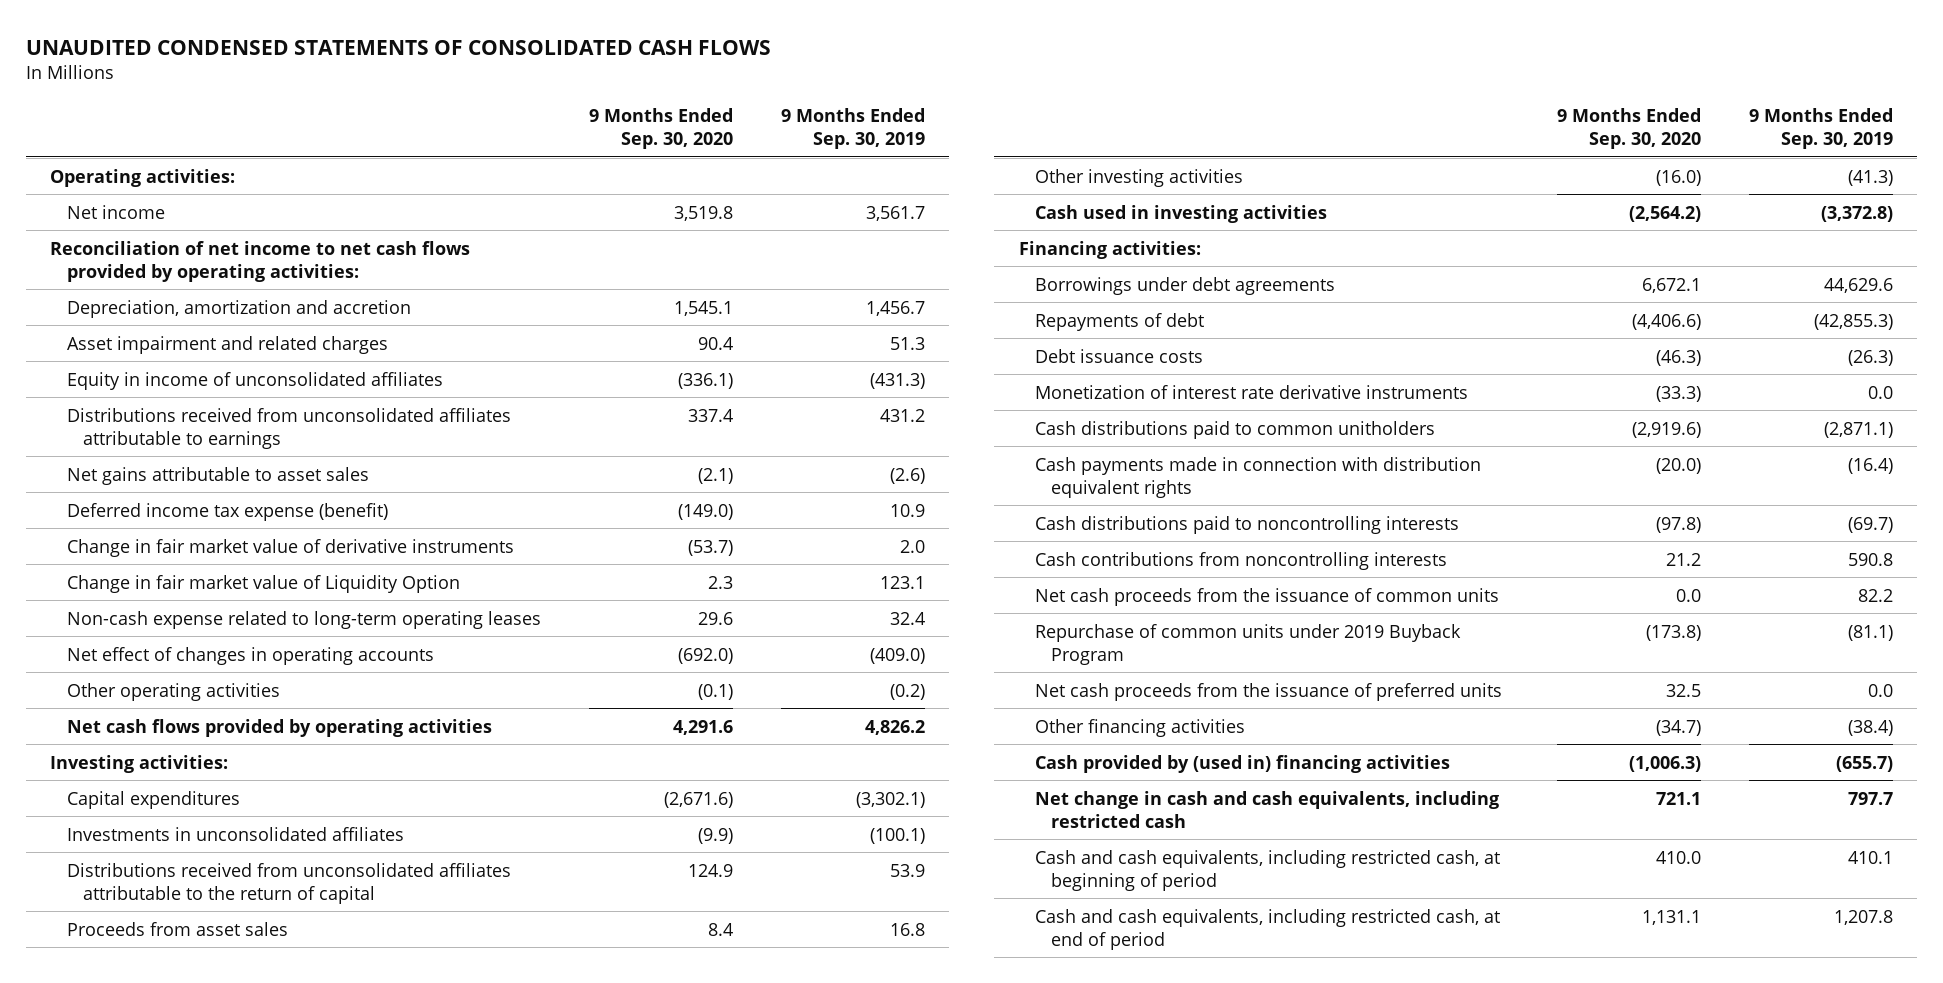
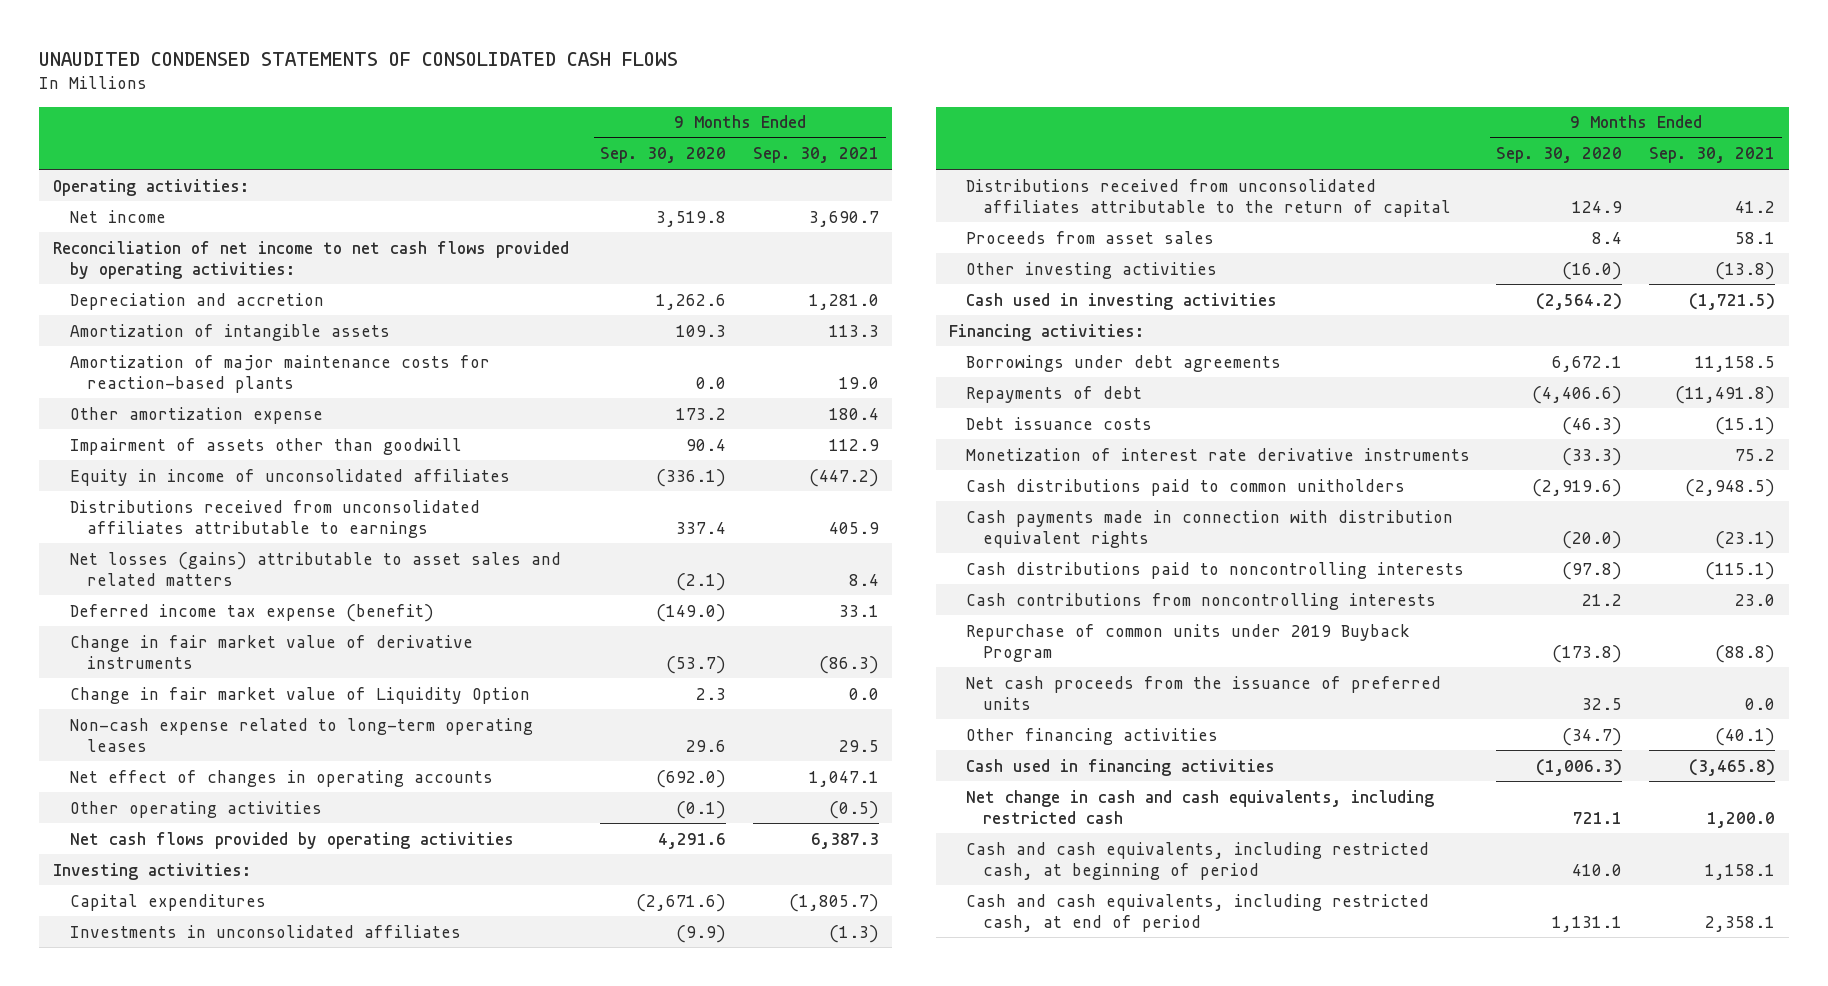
[780,108,925,150] 9 Months Ended Sep. 30, 2019 -> none
none -> [753,147,880,164] Sep. 30, 2021
[66,335,388,354] Asset impairment and related charges -> none
[66,299,411,318] Depreciation, amortization and accretion -> [69,292,324,310] Depreciation and accretion
[673,300,733,316] 1,545.1 -> [656,293,727,310] 1,262.6
none -> [69,323,390,341] Amortization of intangible assets
none -> [69,354,490,393] Amortization of major maintenance costs for reaction-based plants
none -> [69,406,323,424] Other amortization expense
none -> [69,437,462,455] Impairment of assets other than goodwill
[66,466,369,485] Net gains attributable to asset sales -> [69,551,561,586] Net losses (gains) attributable to asset sales and related matters
[1034,587,1499,606] Net cash proceeds from the issuance of common units -> none
[1034,754,1450,773] Cash provided by (used in) financing activities -> [965,758,1275,776] Cash used in financing activities

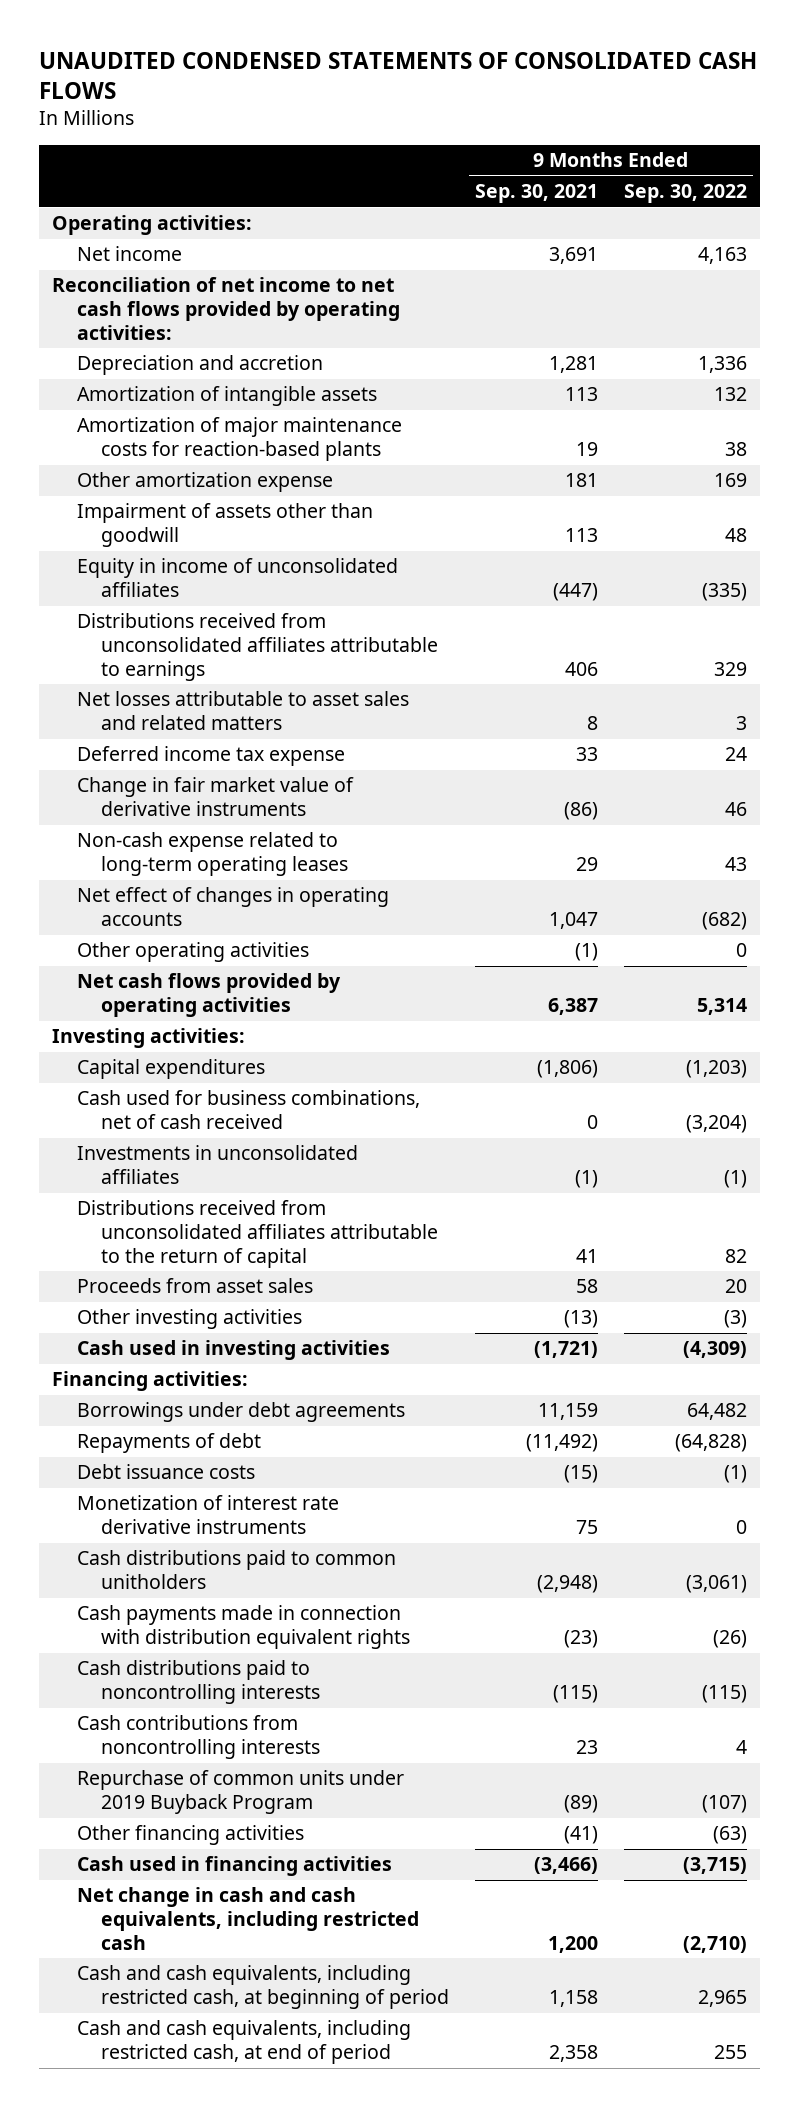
[600,147,727,164] Sep. 30, 2020 -> none
none -> [624,184,748,204] Sep. 30, 2022
[809,210,880,227] 3,690.7 -> [549,247,599,265] 3,691
[69,686,530,704] Change in fair market value of Liquidity Option -> none
[809,293,880,310] 1,281.0 -> [549,356,599,374] 1,281
[829,324,880,337] 113.3 -> [565,387,599,402] 113
[839,376,880,389] 19.0 -> [576,442,599,457] 19
[829,407,880,420] 180.4 -> [565,473,599,488] 181
[829,438,880,451] 112.9 -> [565,528,599,543] 113
[809,468,880,487] (447.2) -> [553,583,599,602] (447)
[829,521,880,534] 405.9 -> [565,661,599,676] 406
[69,551,561,586] Net losses (gains) attributable to asset sales and related matters -> [76,691,409,731] Net losses attributable to asset sales and related matters
[849,573,880,586] 8.4 -> [587,716,599,731] 8
[69,603,434,622] Deferred income tax expense (benefit) -> [76,746,345,767] Deferred income tax expense
[839,604,880,617] 33.1 -> [576,747,599,762] 33
[819,655,880,674] (86.3) -> [564,802,599,821] (86)
[839,739,880,752] 29.5 -> [576,857,599,872] 29
[809,770,880,787] 1,047.1 -> [549,912,599,930] 1,047
[829,800,880,819] (0.5) -> [575,943,599,962] (1)
[811,832,880,849] 6,387.3 -> [548,998,599,1016] 6,387
[789,893,880,912] (1,805.7) -> [537,1060,599,1079] (1,806)
none -> [76,1090,420,1130] Cash used for business combinations, net of cash received
[829,924,880,943] (1.3) -> [575,1170,599,1189] (1)
[1735,200,1776,213] 41.2 -> [576,1248,599,1263] 41
[1735,231,1776,244] 58.1 -> [576,1279,599,1294] 58
[1715,261,1776,280] (13.8) -> [564,1310,599,1329] (13)
[1689,292,1776,310] (1,721.5) -> [534,1341,599,1359] (1,721)
[965,675,1441,710] Net cash proceeds from the issuance of preferred units -> none
[1695,355,1776,372] 11,158.5 -> [538,1403,599,1421] 11,159
[1675,385,1776,404] (11,491.8) -> [526,1434,599,1453] (11,492)
[1715,416,1776,435] (15.1) -> [564,1465,599,1484] (15)
[1735,448,1776,461] 75.2 -> [576,1520,599,1535] 75
[1685,478,1776,497] (2,948.5) -> [537,1575,599,1594] (2,948)
[1715,530,1776,549] (23.1) -> [564,1630,599,1649] (23)
[1705,561,1776,580] (115.1) -> [553,1685,599,1704] (115)
[1735,593,1776,606] 23.0 -> [576,1740,599,1755] 23
[1715,644,1776,663] (88.8) -> [564,1795,599,1814] (89)
[1715,727,1776,746] (40.1) -> [564,1826,599,1845] (41)
[1689,758,1776,776] (3,465.8) -> [534,1857,599,1875] (3,466)
[1707,811,1776,828] 1,200.0 -> [548,1935,599,1953] 1,200
[1705,863,1776,880] 1,158.1 -> [549,1990,599,2008] 1,158
[1705,915,1776,932] 2,358.1 -> [549,2045,599,2063] 2,358

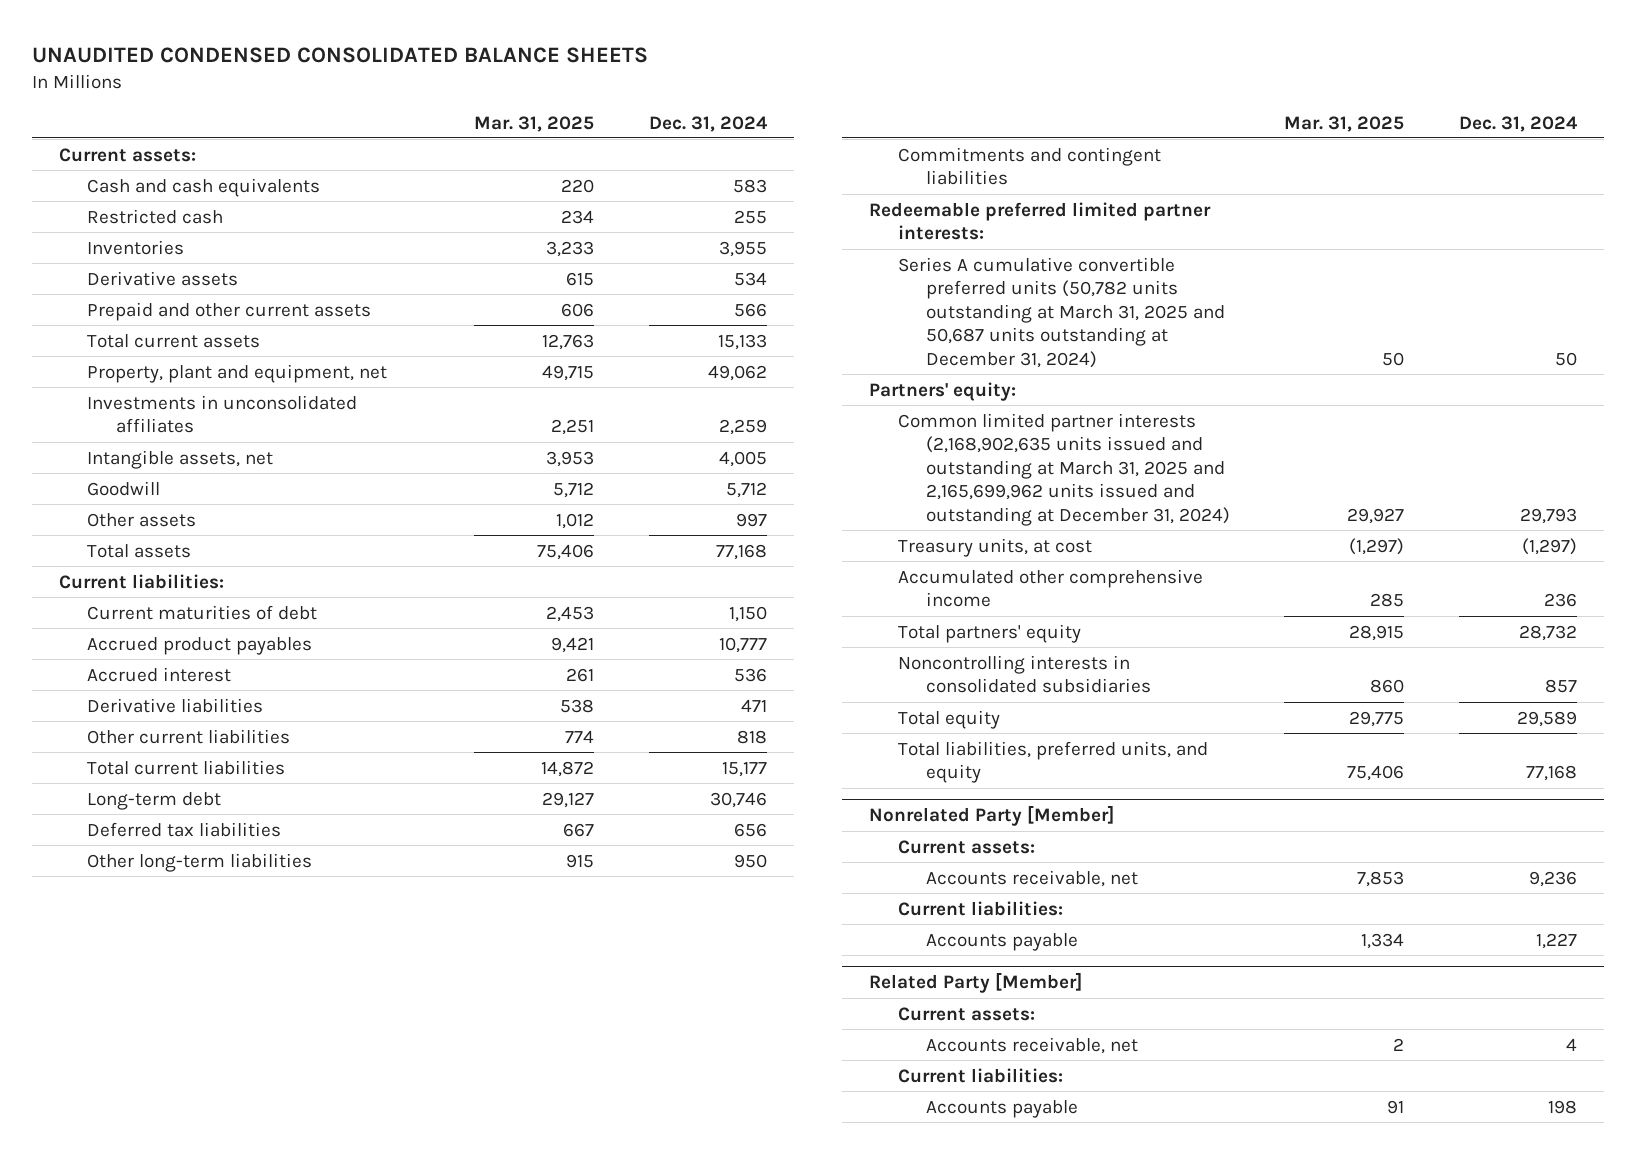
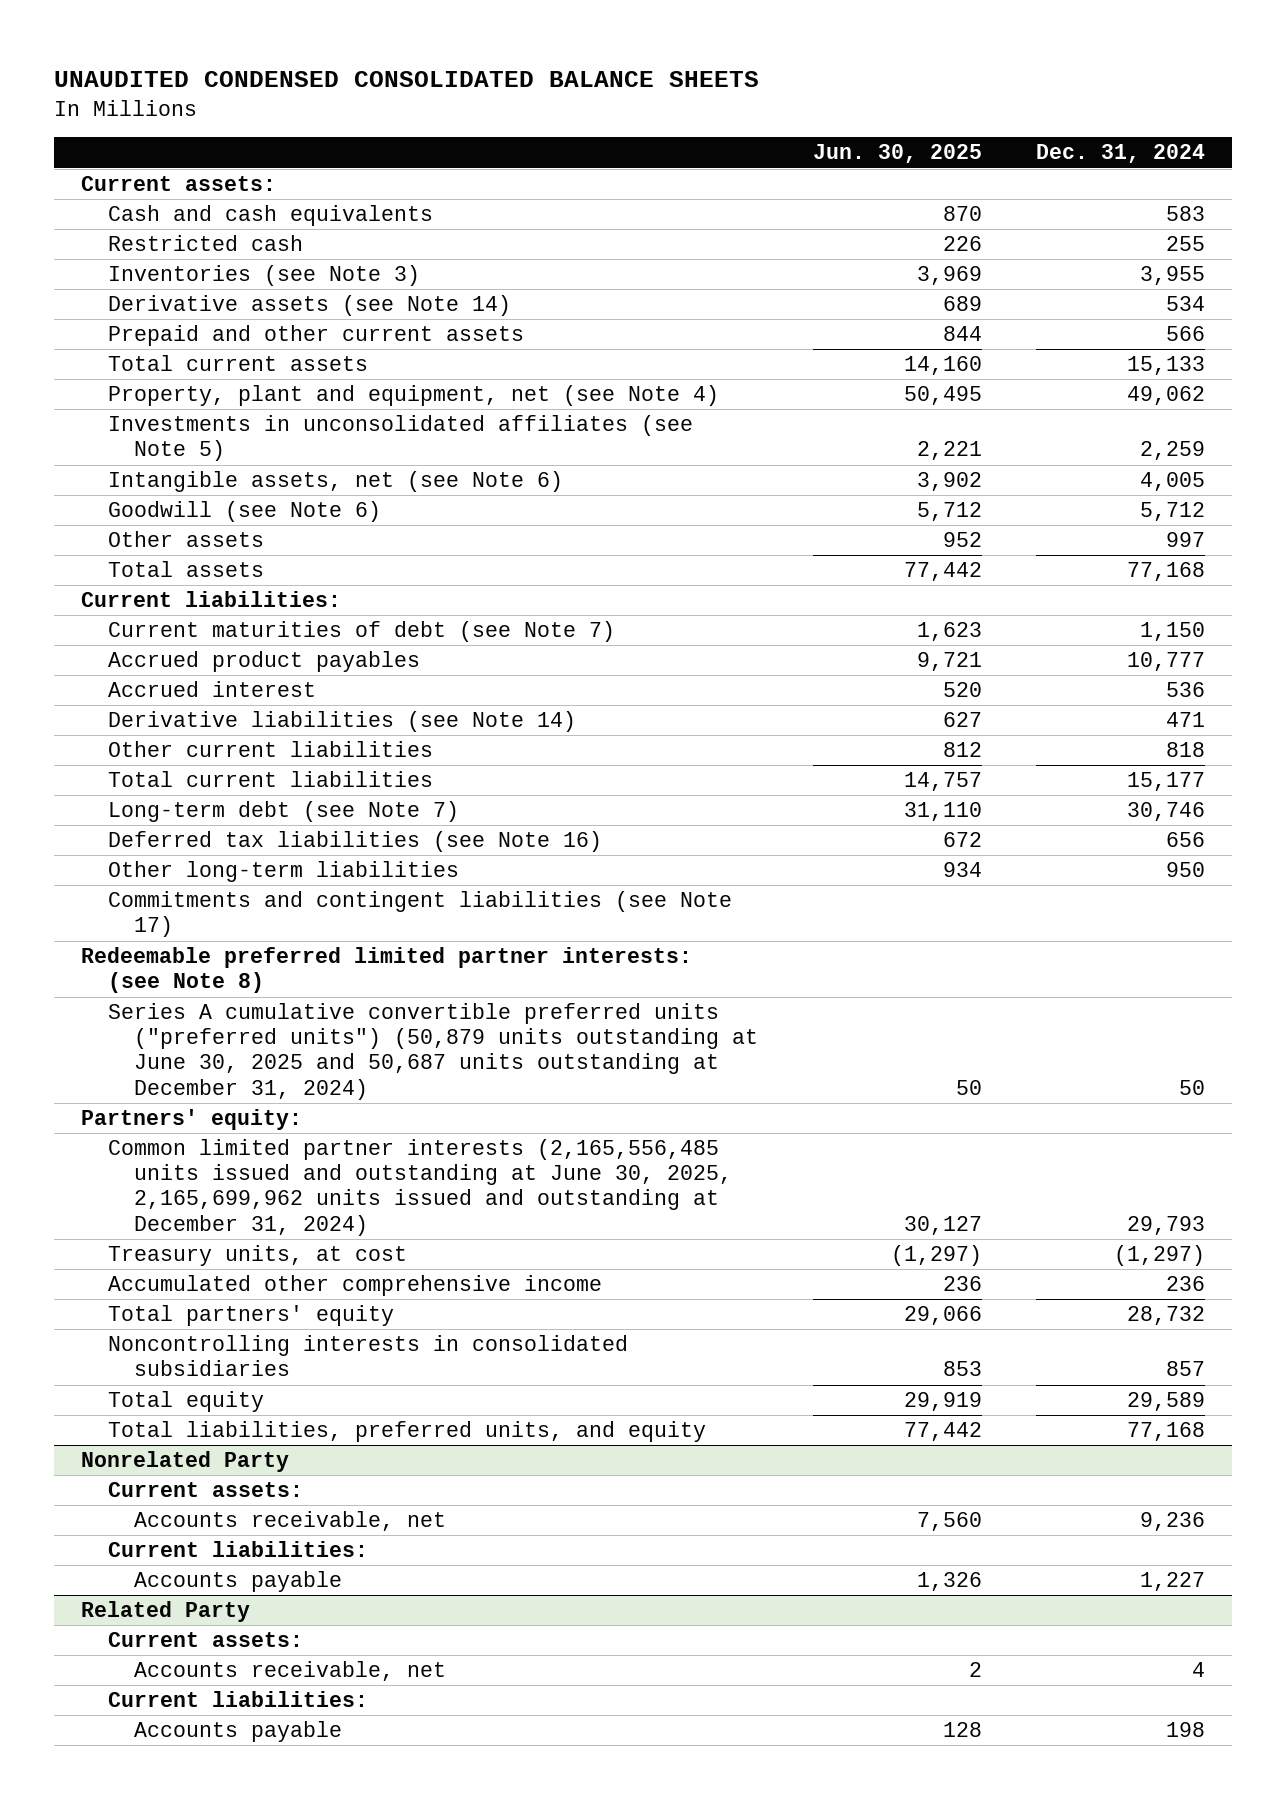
[474,115,595,132] Mar. 31, 2025 -> none
none -> [812,144,982,164] Jun. 30, 2025
[87,239,185,255] Inventories -> [107,265,420,287] Inventories (see Note 3)
[87,270,239,286] Derivative assets -> [107,295,511,317] Derivative assets (see Note 14)
[87,363,388,383] Property, plant and equipment, net -> [107,385,719,407] Property, plant and equipment, net (see Note 4)
[87,394,358,434] Investments in unconsolidated affiliates -> [107,415,693,462] Investments in unconsolidated affiliates (see Note 5)
[87,449,274,469] Intangible assets, net -> [107,471,563,493] Intangible assets, net (see Note 6)
[87,480,161,496] Goodwill -> [107,501,381,523] Goodwill (see Note 6)
[87,604,318,620] Current maturities of debt -> [107,621,615,643] Current maturities of debt (see Note 7)
[87,697,264,713] Derivative liabilities -> [107,711,576,733] Derivative liabilities (see Note 14)
[87,791,222,810] Long-term debt -> [107,801,459,823] Long-term debt (see Note 7)
[87,821,282,837] Deferred tax liabilities -> [107,831,602,853] Deferred tax liabilities (see Note 16)
[897,146,1161,186] Commitments and contingent liabilities -> [107,891,732,938] Commitments and contingent liabilities (see Note 17)
[869,201,1212,241] Redeemable preferred limited partner interests: -> [81,947,693,994] Redeemable preferred limited partner interests: (see Note 8)
[897,256,1225,368] Series A cumulative convertible preferred units (50,782 units outstanding at March 31, 2025 and 50,687 units outstanding at December 31, 2024) -> [107,1003,759,1100] Series A cumulative convertible preferred units ("preferred units") (50,879 units outstanding at June 30, 2025 and 50,687 units outstanding at December 31, 2024)
[897,412,1230,526] Common limited partner interests (2,168,902,635 units issued and outstanding at March 31, 2025 and 2,165,699,962 units issued and outstanding at December 31, 2024) -> [107,1139,733,1236] Common limited partner interests (2,165,556,485 units issued and outstanding at June 30, 2025, 2,165,699,962 units issued and outstanding at December 31, 2024)
[869,805,1115,827] Nonrelated Party [Member] -> [81,1451,290,1473] Nonrelated Party
[869,972,1083,994] Related Party [Member] -> [81,1601,251,1623] Related Party

